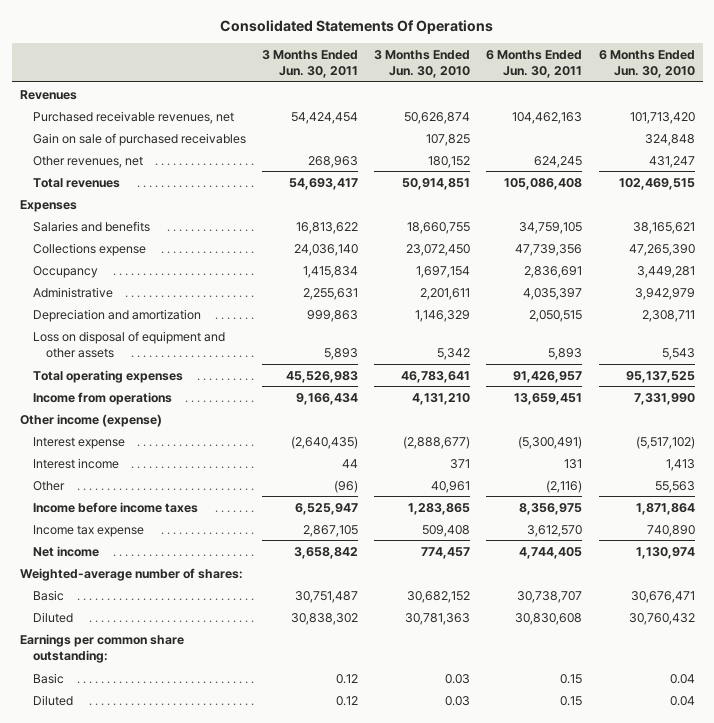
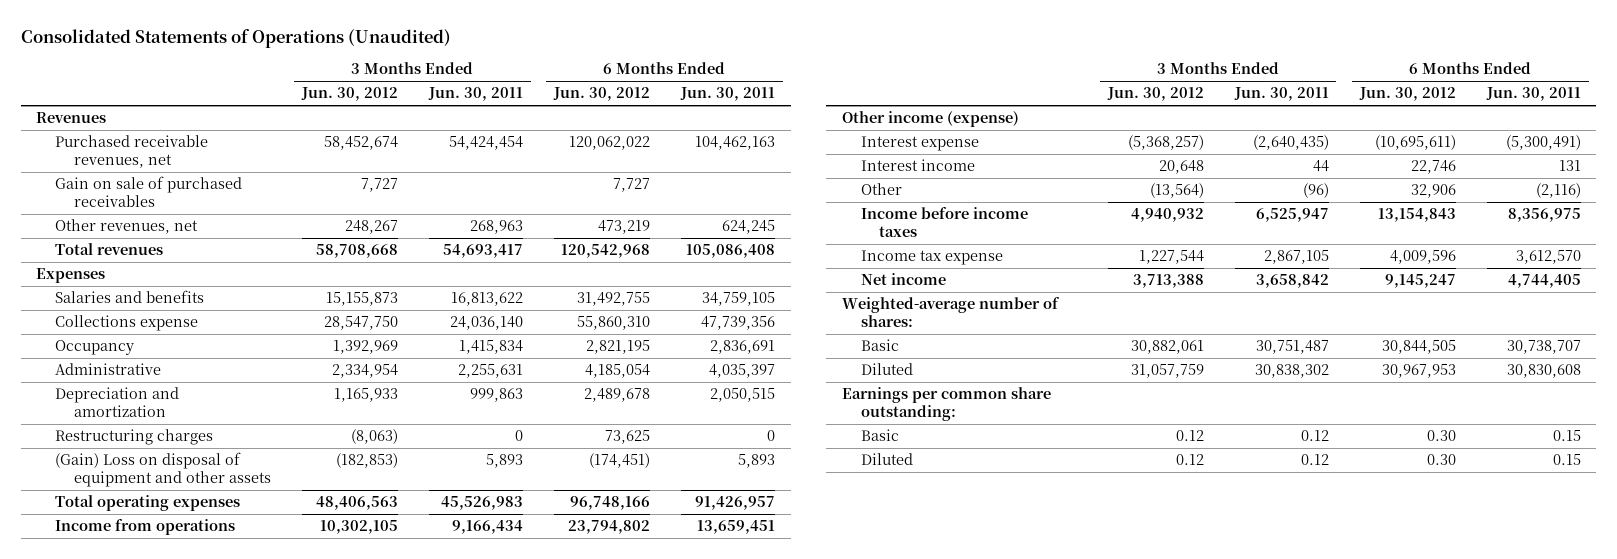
[220,19,494,34] Consolidated Statements Of Operations -> [20,28,451,48] Consolidated Statements of Operations (Unaudited)
[374,50,471,79] 3 Months Ended Jun. 30, 2010 -> none
[598,50,695,79] 6 Months Ended Jun. 30, 2010 -> none
none -> [300,87,398,102] Jun. 30, 2012
none -> [552,87,650,102] Jun. 30, 2012
none -> [54,429,213,446] Restructuring charges
[32,330,225,358] Loss on disposal of equipment and other assets -> [54,452,271,487] (Gain) Loss on disposal of equipment and other assets

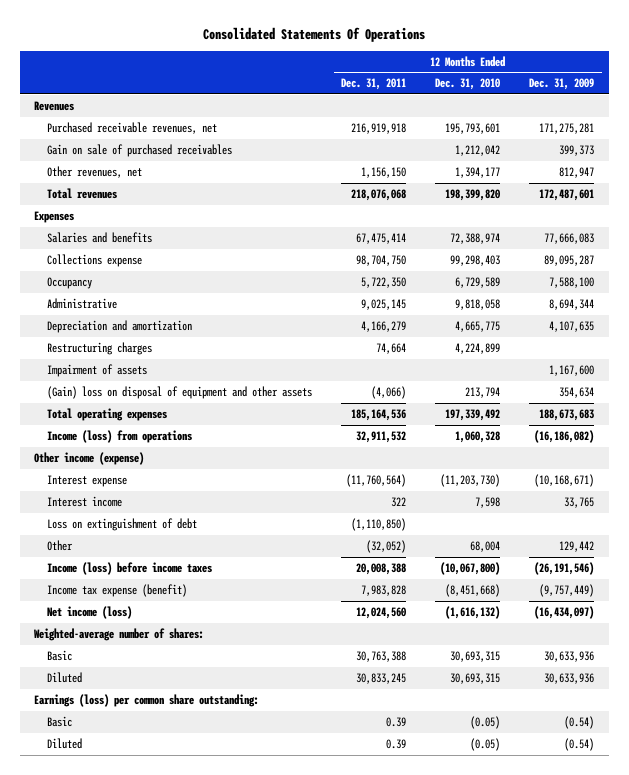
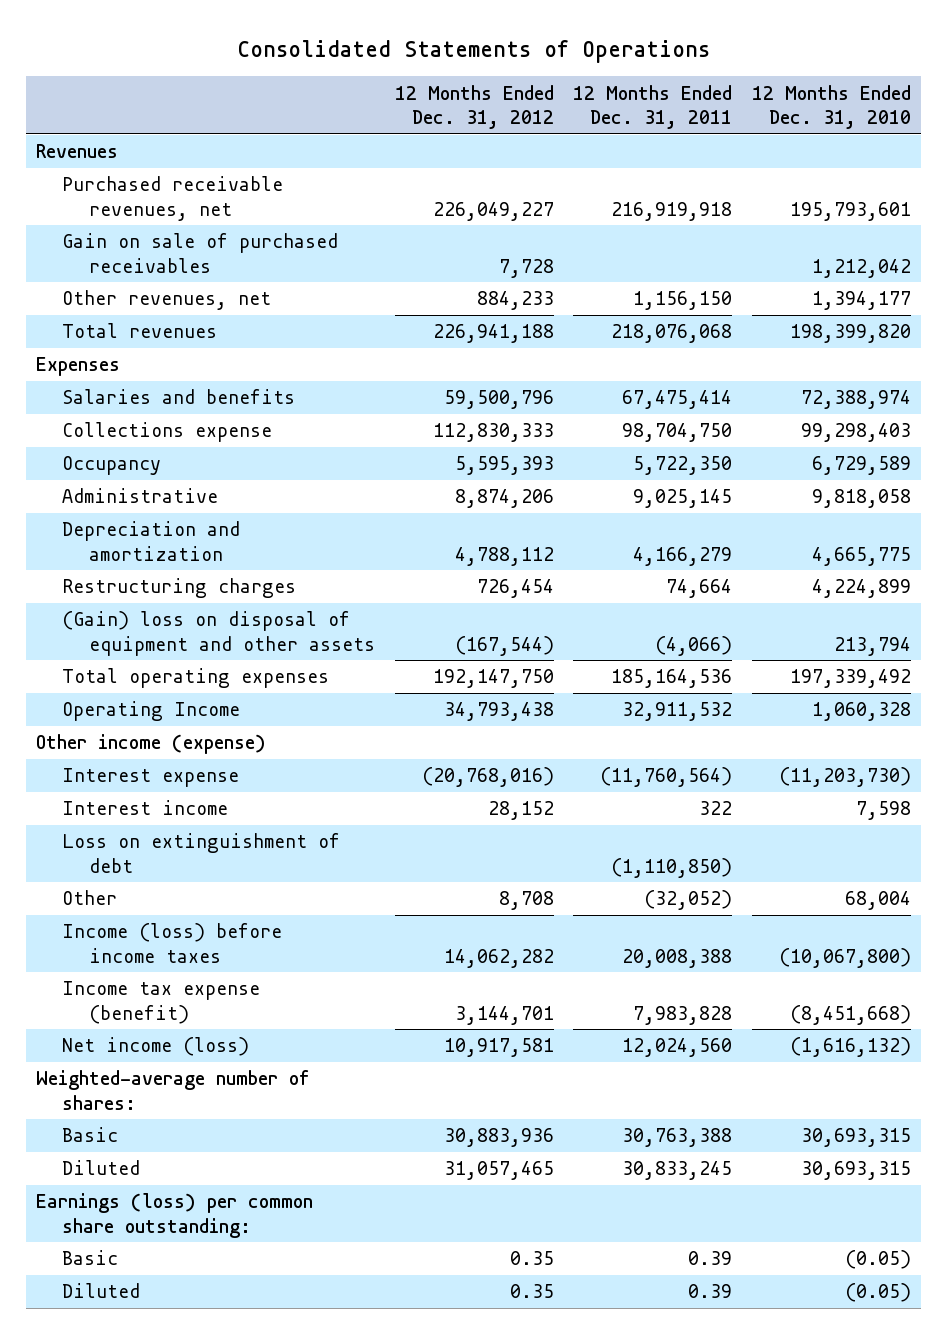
[203,26,426,42] Consolidated Statements Of Operations -> [236,39,710,63] Consolidated Statements of Operations
[529,78,595,91] Dec. 31, 2009 -> none
none -> [394,84,554,130] 12 Months Ended Dec. 31, 2012
[47,364,148,378] Impairment of assets -> none
[47,430,193,444] Income (loss) from operations -> [62,701,241,722] Operating Income

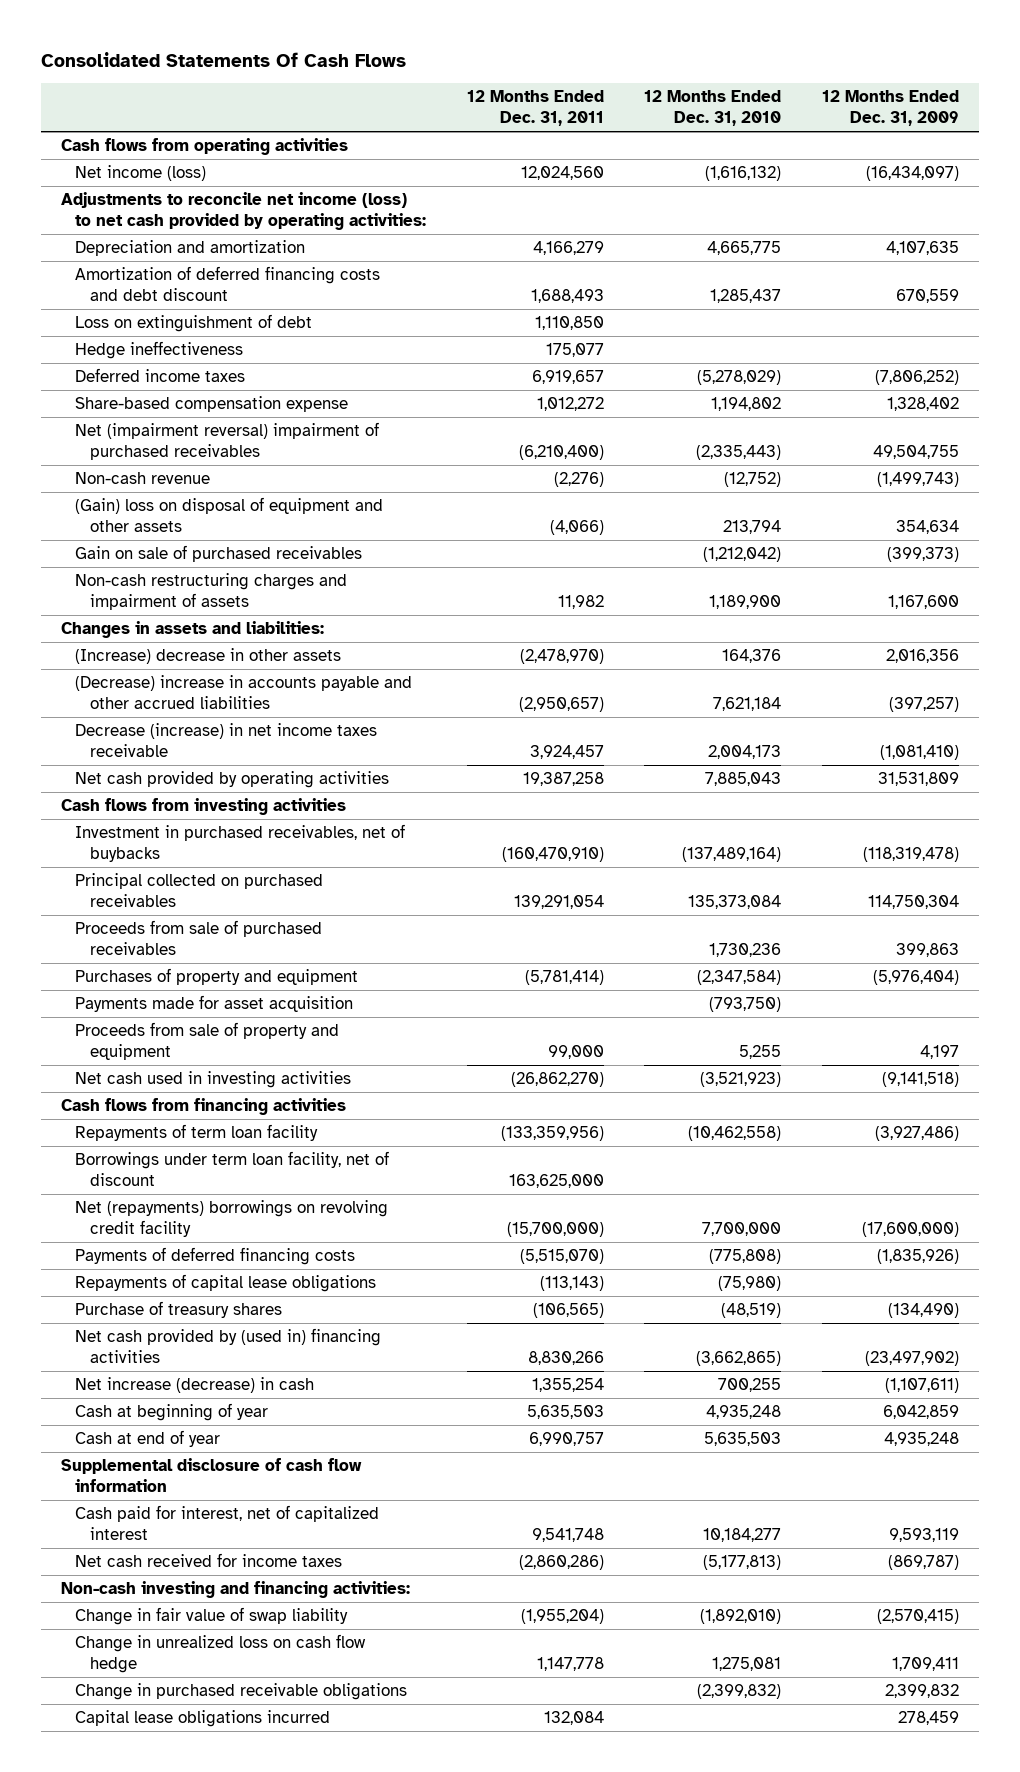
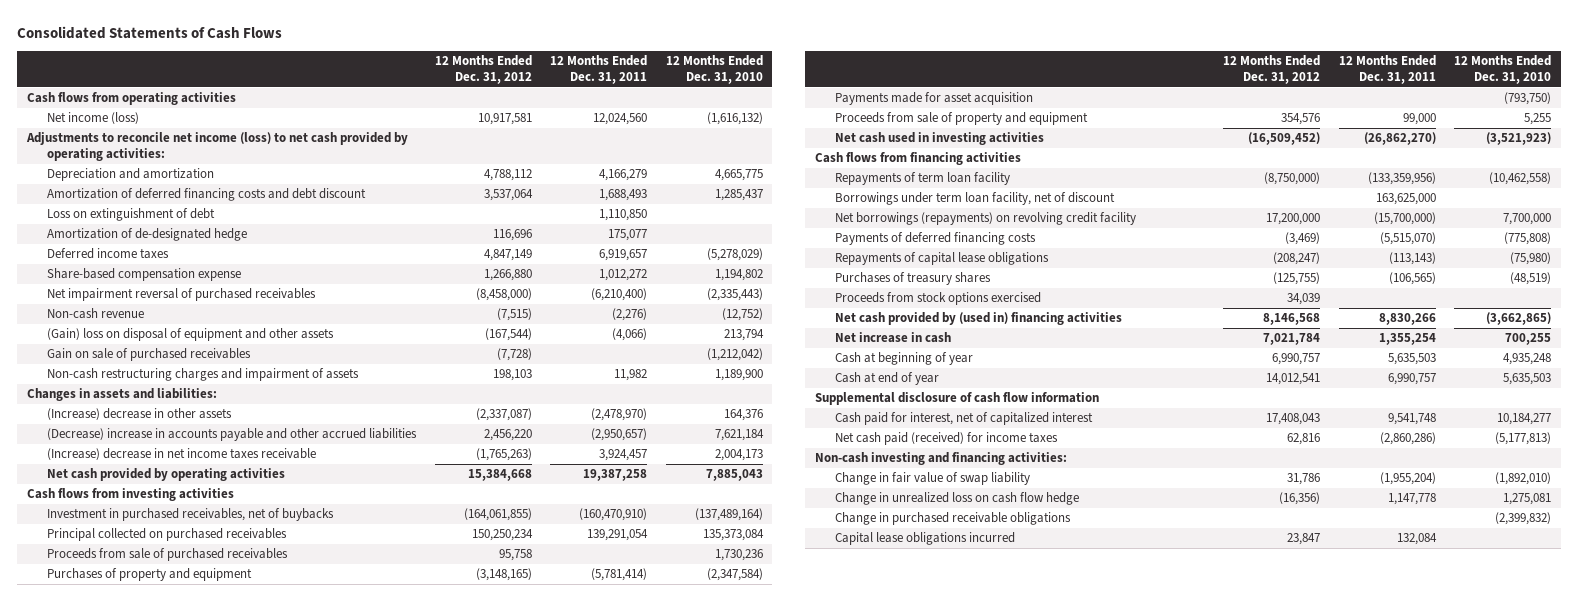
[40,51,406,67] Consolidated Statements Of Cash Flows -> [17,25,283,39] Consolidated Statements of Cash Flows
[821,90,959,127] 12 Months Ended Dec. 31, 2009 -> none
none -> [434,55,532,85] 12 Months Ended Dec. 31, 2012
[75,340,244,359] Hedge ineffectiveness -> [46,228,247,242] Amortization of de-designated hedge
[75,421,380,461] Net (impairment reversal) impairment of purchased receivables -> [46,288,316,302] Net impairment reversal of purchased receivables
[75,722,378,758] Decrease (increase) in net income taxes receivable -> [46,448,316,461] (Increase) decrease in net income taxes receivable
[75,1199,389,1238] Net (repayments) borrowings on revolving credit facility -> [835,212,1137,226] Net borrowings (repayments) on revolving credit facility
[75,1300,283,1318] Purchase of treasury shares -> [835,272,992,286] Purchases of treasury shares
none -> [835,292,1042,306] Proceeds from stock options exercised
[75,1376,315,1393] Net increase (decrease) in cash -> [835,332,952,344] Net increase in cash
[75,1552,343,1567] Net cash received for income taxes -> [835,432,1059,446] Net cash paid (received) for income taxes

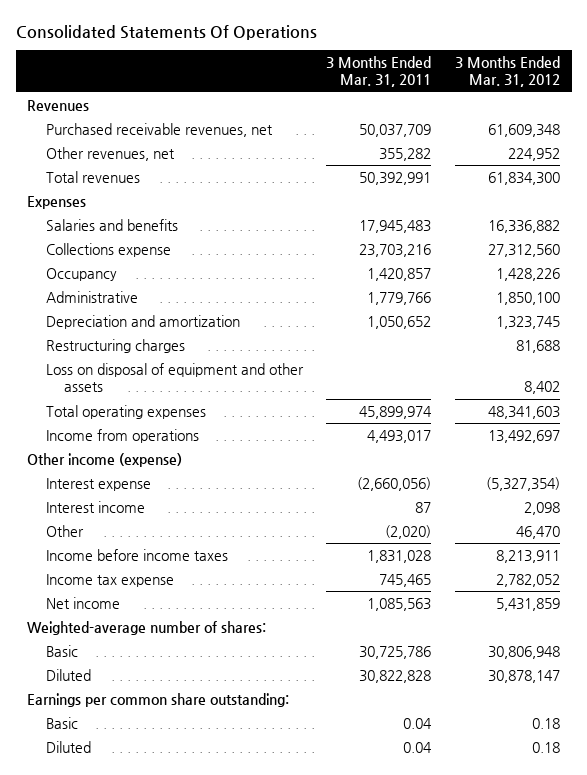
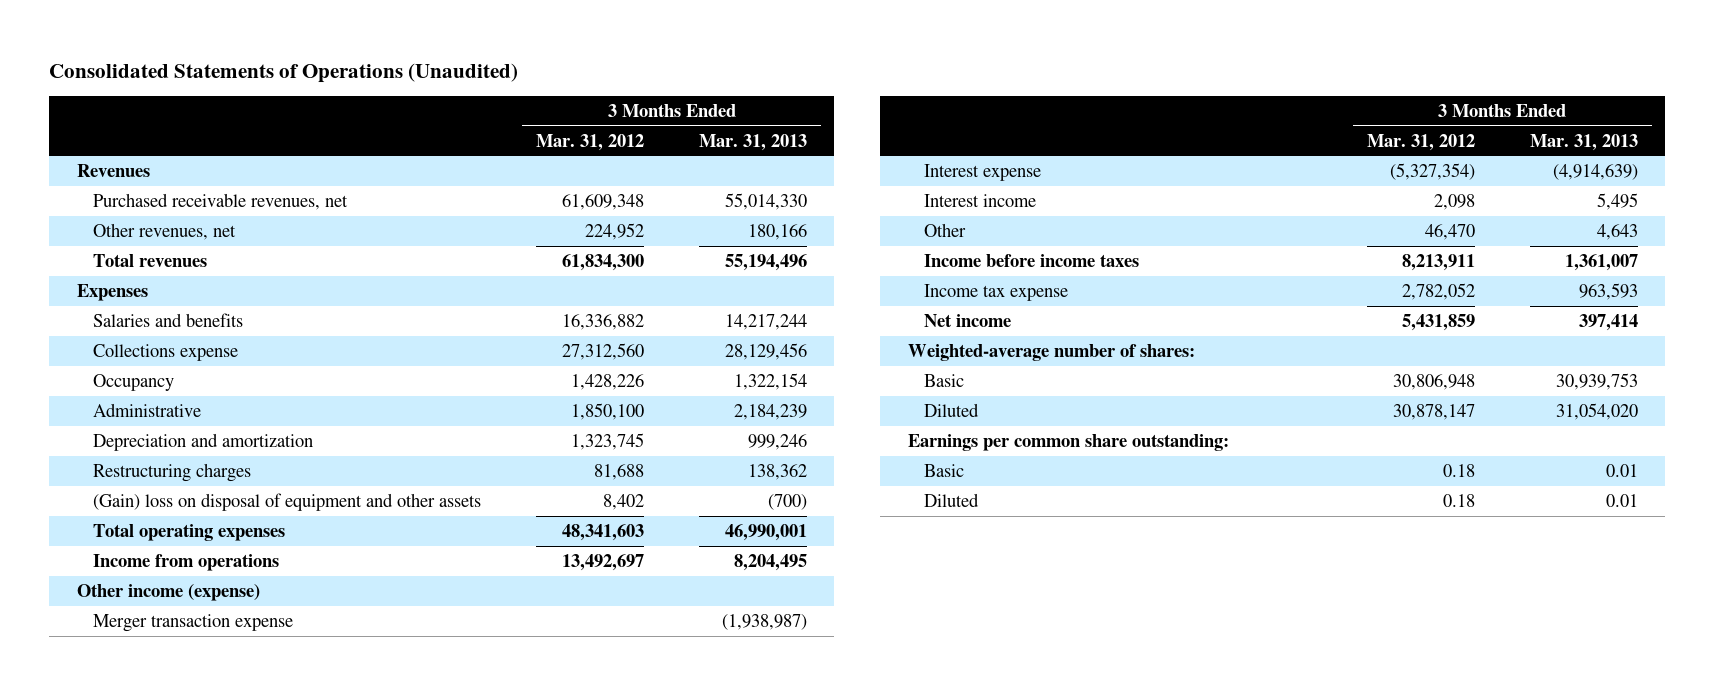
[15,24,317,40] Consolidated Statements Of Operations -> [49,62,519,83] Consolidated Statements of Operations (Unaudited)
[326,56,432,88] 3 Months Ended Mar. 31, 2011 -> none
none -> [698,133,807,151] Mar. 31, 2013
[45,363,304,393] Loss on disposal of equipment and other assets -> [93,492,482,511] (Gain) loss on disposal of equipment and other assets
none -> [93,613,294,632] Merger transaction expense

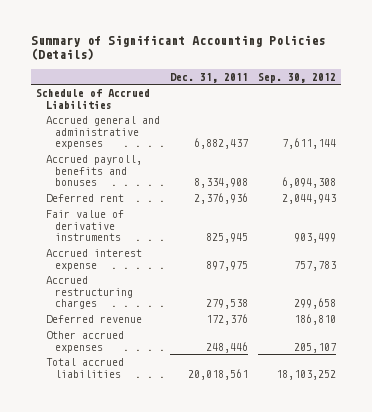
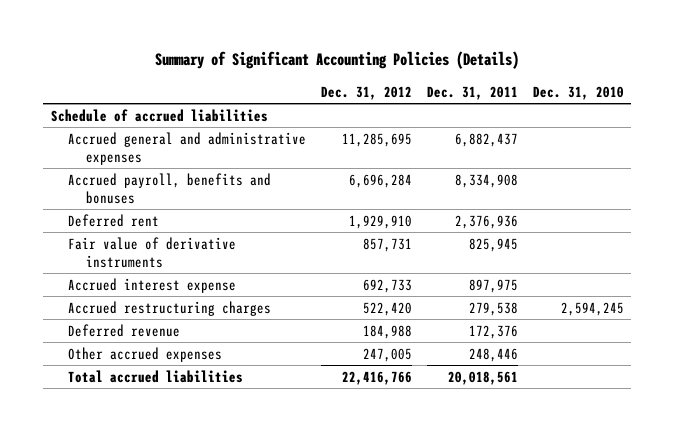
[257,72,336,83] Sep. 30, 2012 -> none
none -> [321,85,413,100] Dec. 31, 2012
none -> [532,85,624,100] Dec. 31, 2010
[36,88,151,109] Schedule of Accrued Liabilities -> [50,108,268,122] Schedule of accrued liabilities

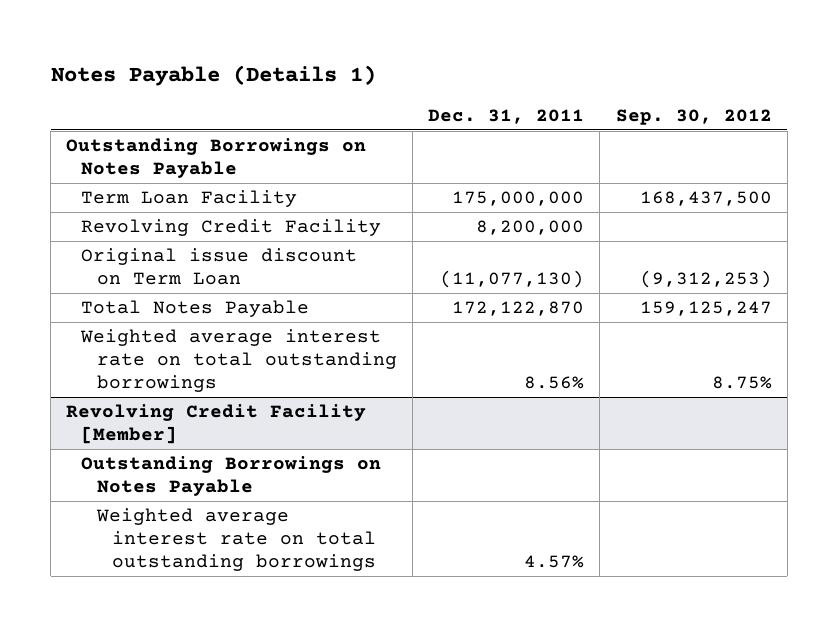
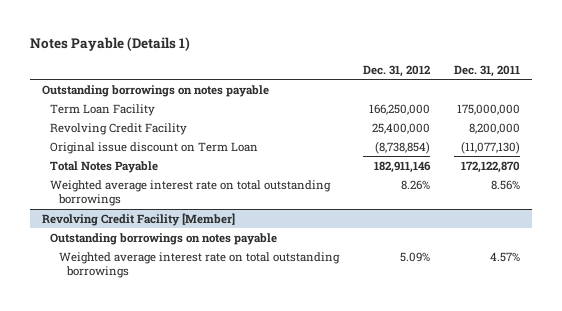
[615,109,772,126] Sep. 30, 2012 -> none
none -> [362,64,430,77] Dec. 31, 2012
[66,138,367,178] Outstanding Borrowings on Notes Payable -> [42,84,270,97] Outstanding borrowings on notes payable
[81,456,382,496] Outstanding Borrowings on Notes Payable -> [50,232,278,245] Outstanding borrowings on notes payable

